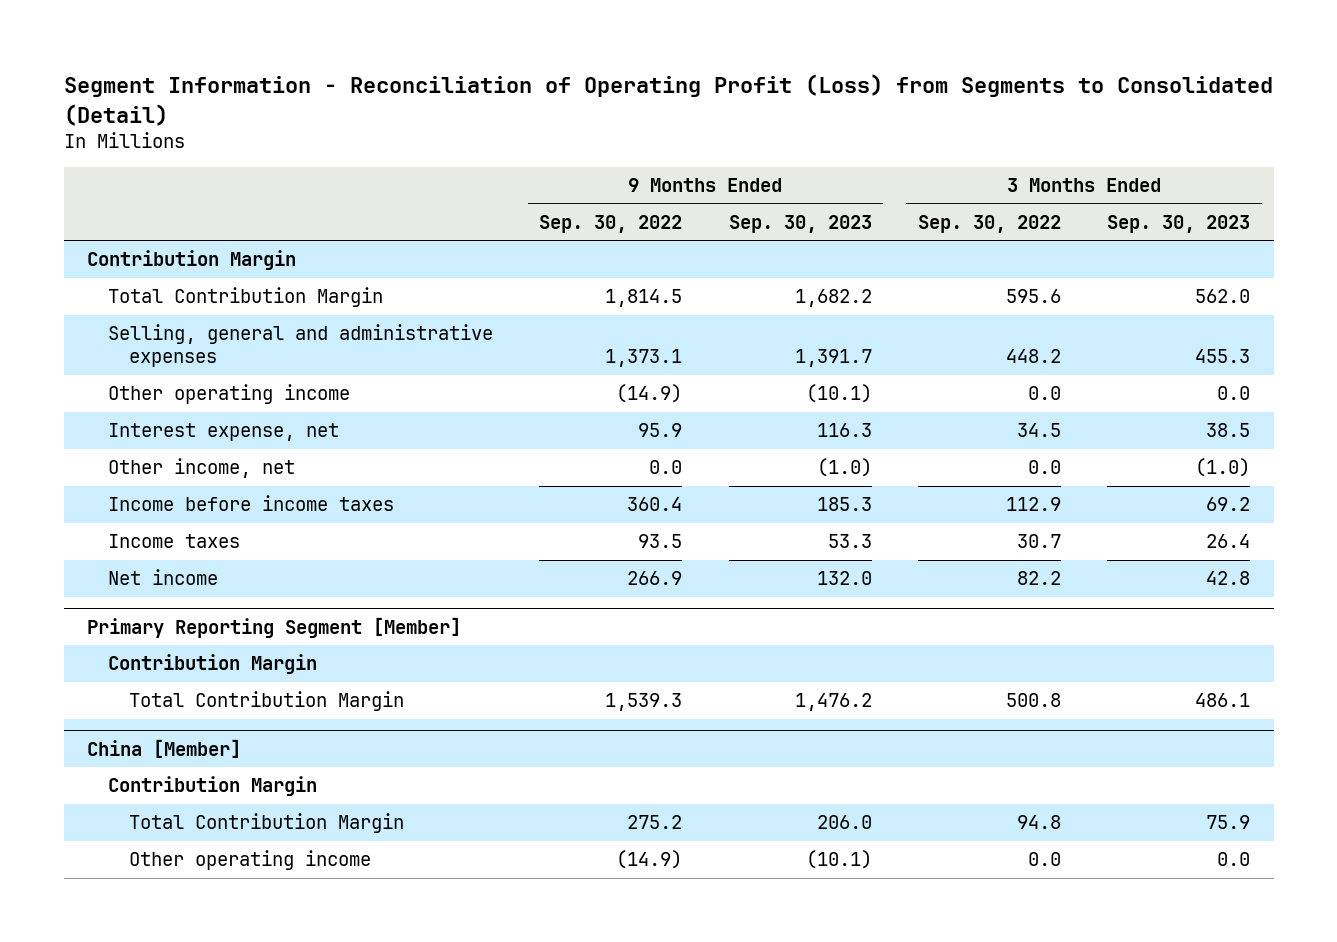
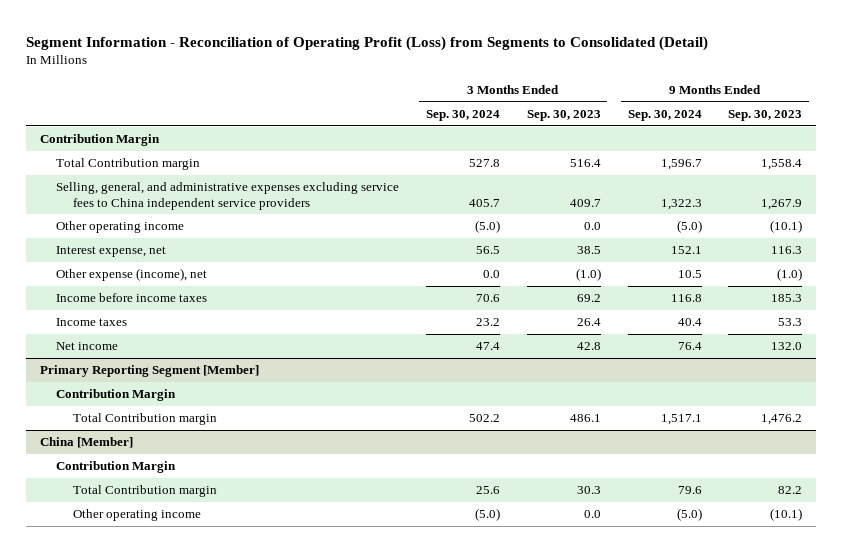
[539,215,683,234] Sep. 30, 2022 -> none
[918,215,1062,234] Sep. 30, 2022 -> none
none -> [425,109,500,121] Sep. 30, 2024
none -> [627,109,702,121] Sep. 30, 2024
[107,324,493,368] Selling, general and administrative expenses -> none
[107,287,383,308] Total Contribution Margin -> [56,158,201,171] Total Contribution margin
[794,289,872,308] 1,682.2 -> [761,159,803,171] 1,558.4
[1195,289,1251,304] 562.0 -> [569,159,601,168] 516.4
none -> [56,182,400,210] Selling, general, and administrative expenses excluding service fees to China independent service providers
[107,458,295,479] Other income, net -> [56,268,208,282] Other expense (income), net
[128,691,404,712] Total Contribution Margin -> [72,413,217,426] Total Contribution margin
[128,813,404,834] Total Contribution Margin -> [72,485,217,498] Total Contribution margin
[816,815,872,830] 206.0 -> [778,486,803,495] 82.2
[1206,815,1251,830] 75.9 -> [576,486,601,495] 30.3

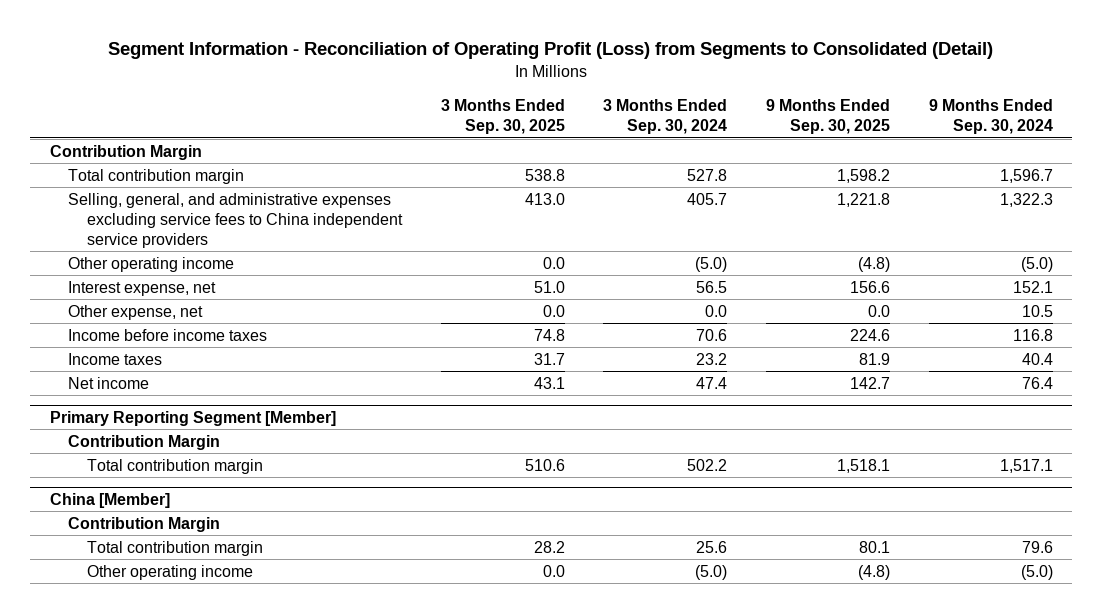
[526,109,601,121] Sep. 30, 2023 -> none
[728,109,803,121] Sep. 30, 2023 -> none
none -> [440,99,565,135] 3 Months Ended Sep. 30, 2025
none -> [766,99,891,135] 9 Months Ended Sep. 30, 2025
[56,158,201,171] Total Contribution margin -> [68,168,245,184] Total contribution margin
[56,268,208,282] Other expense (income), net -> [68,304,204,320] Other expense, net
[72,413,217,426] Total Contribution margin -> [86,458,263,474] Total contribution margin
[72,485,217,498] Total Contribution margin -> [86,540,263,556] Total contribution margin

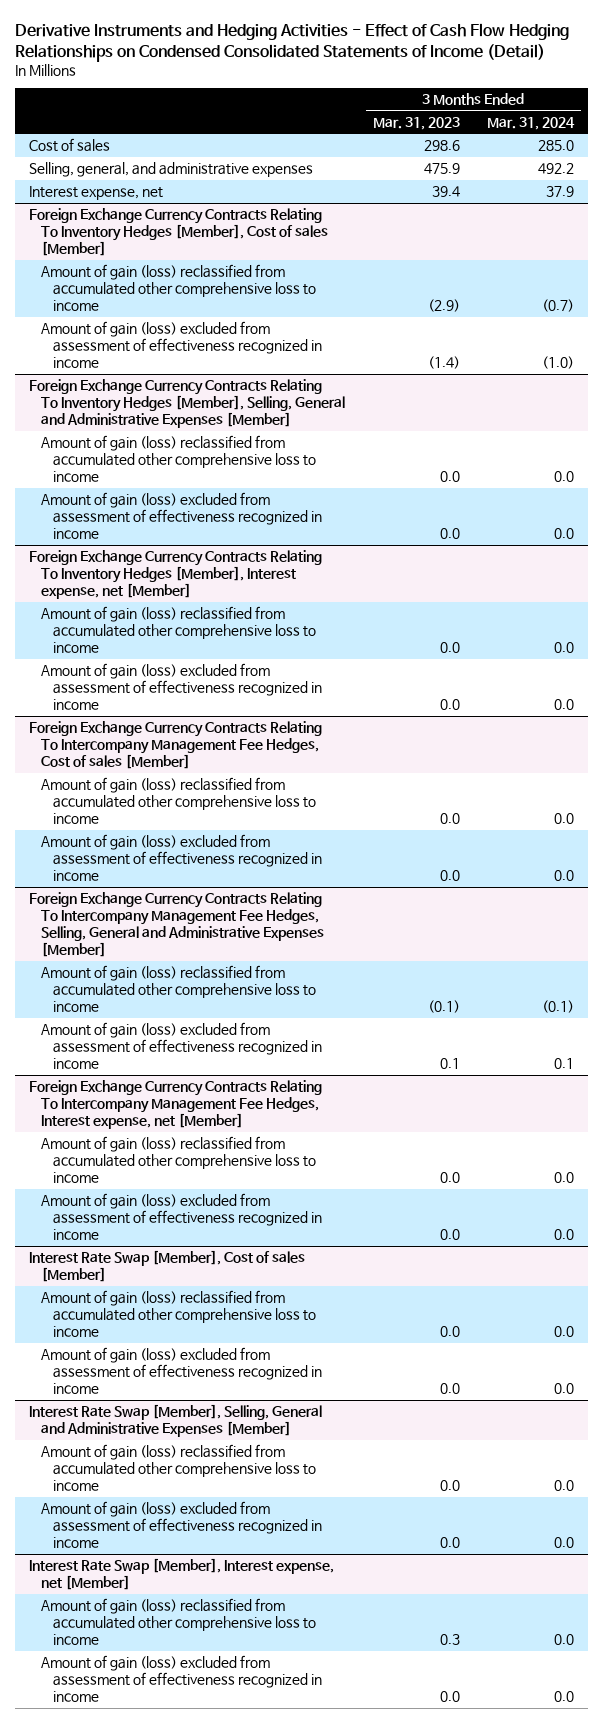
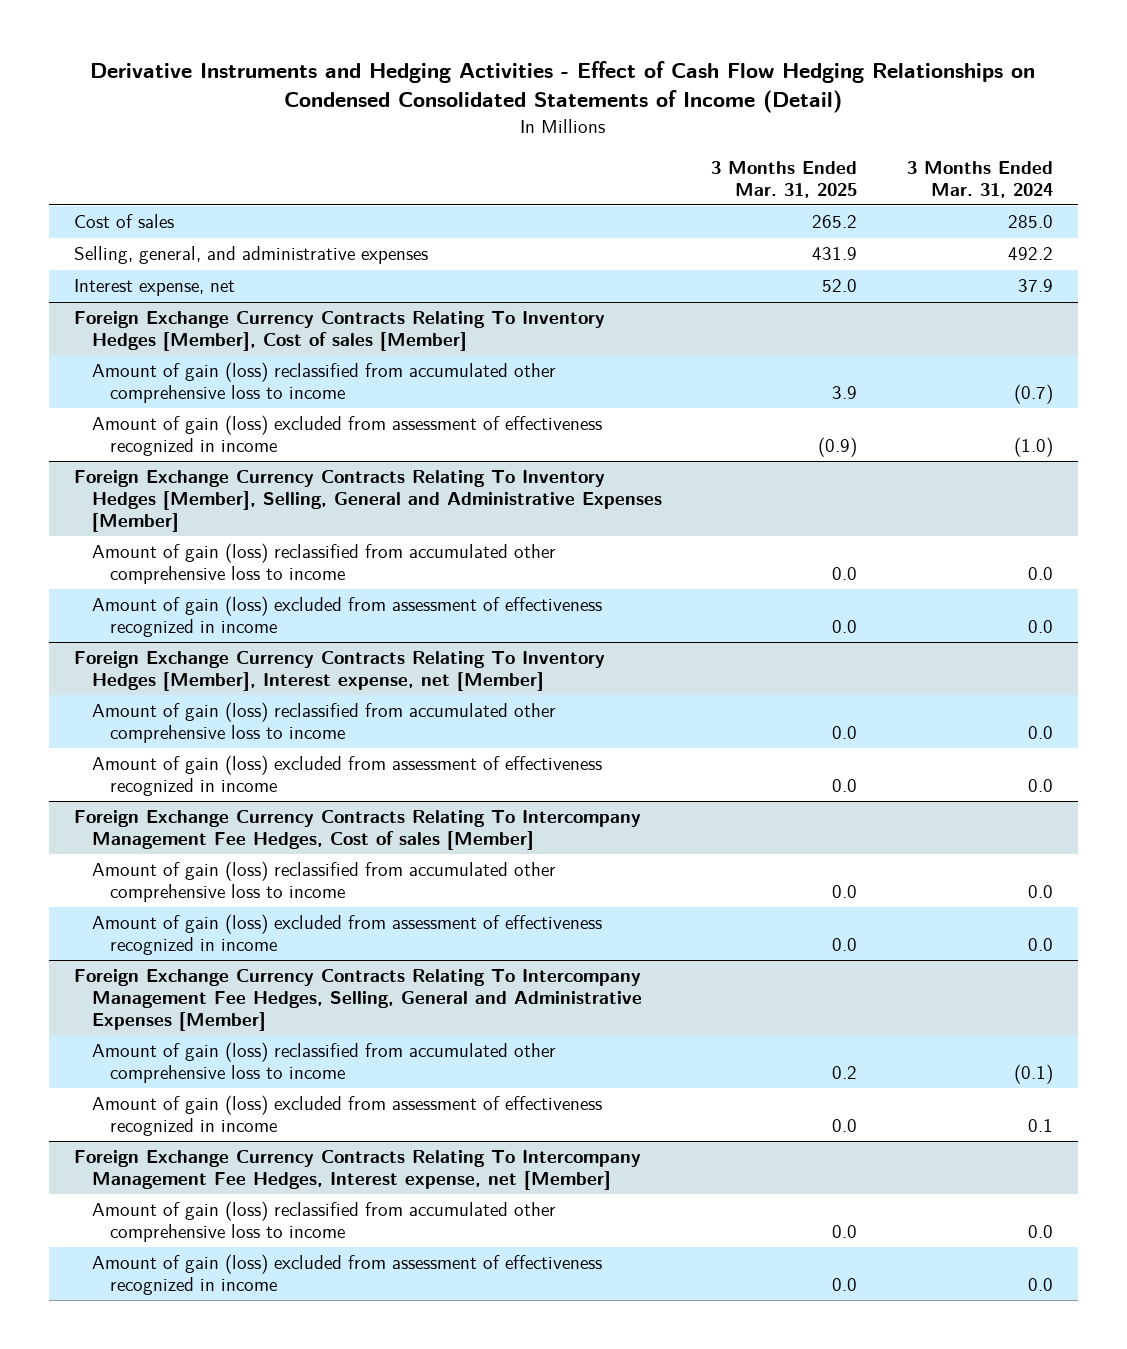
[372,116,460,130] Mar. 31, 2023 -> none
none -> [711,160,858,198] 3 Months Ended Mar. 31, 2025
[29,1250,306,1283] Interest Rate Swap [Member], Cost of sales [Member] -> none
[41,1290,316,1338] Amount of gain (loss) reclassified from accumulated other comprehensive loss to income -> none
[41,1347,322,1395] Amount of gain (loss) excluded from assessment of effectiveness recognized in income -> none
[29,1404,323,1438] Interest Rate Swap [Member], Selling, General and Administrative Expenses [Member] -> none
[41,1444,316,1492] Amount of gain (loss) reclassified from accumulated other comprehensive loss to income -> none
[41,1501,322,1549] Amount of gain (loss) excluded from assessment of effectiveness recognized in income -> none
[29,1558,335,1591] Interest Rate Swap [Member], Interest expense, net [Member] -> none
[41,1598,316,1646] Amount of gain (loss) reclassified from accumulated other comprehensive loss to income -> none
[41,1655,322,1703] Amount of gain (loss) excluded from assessment of effectiveness recognized in income -> none

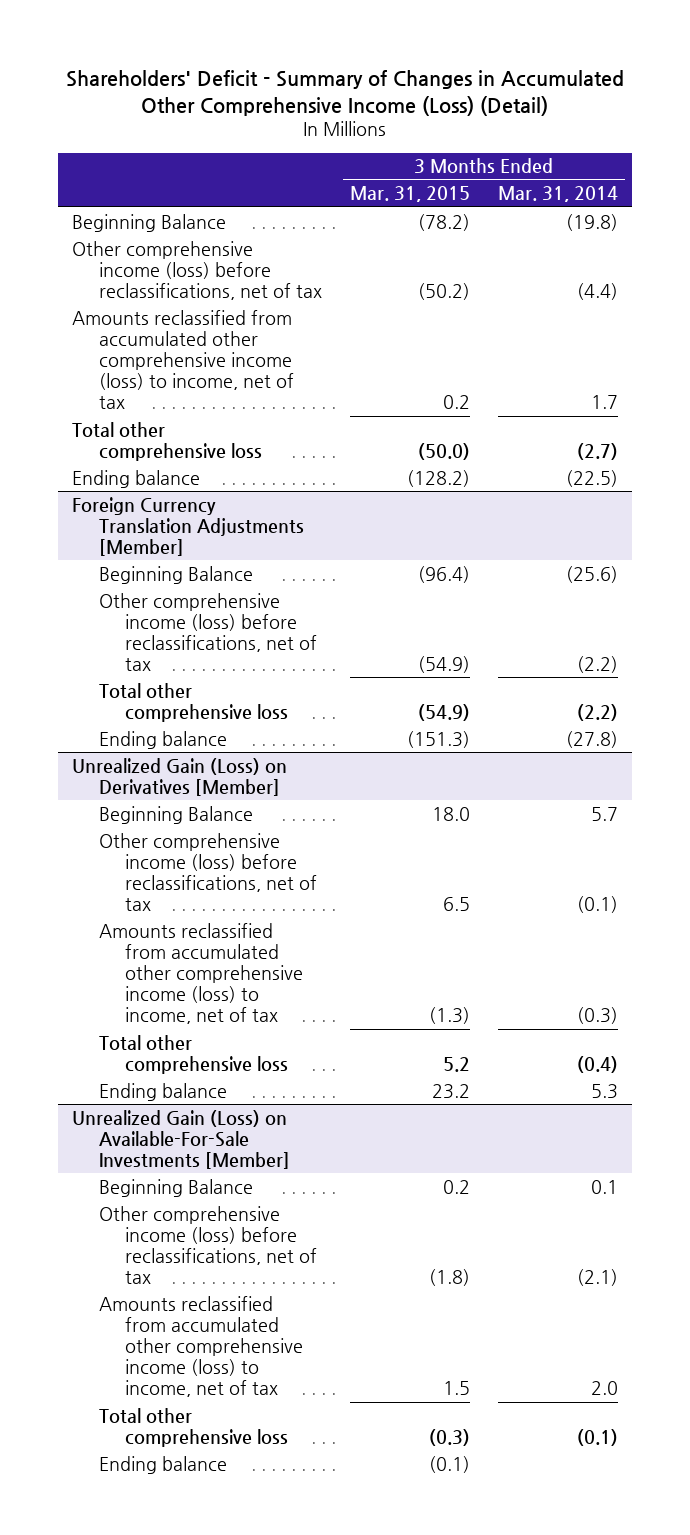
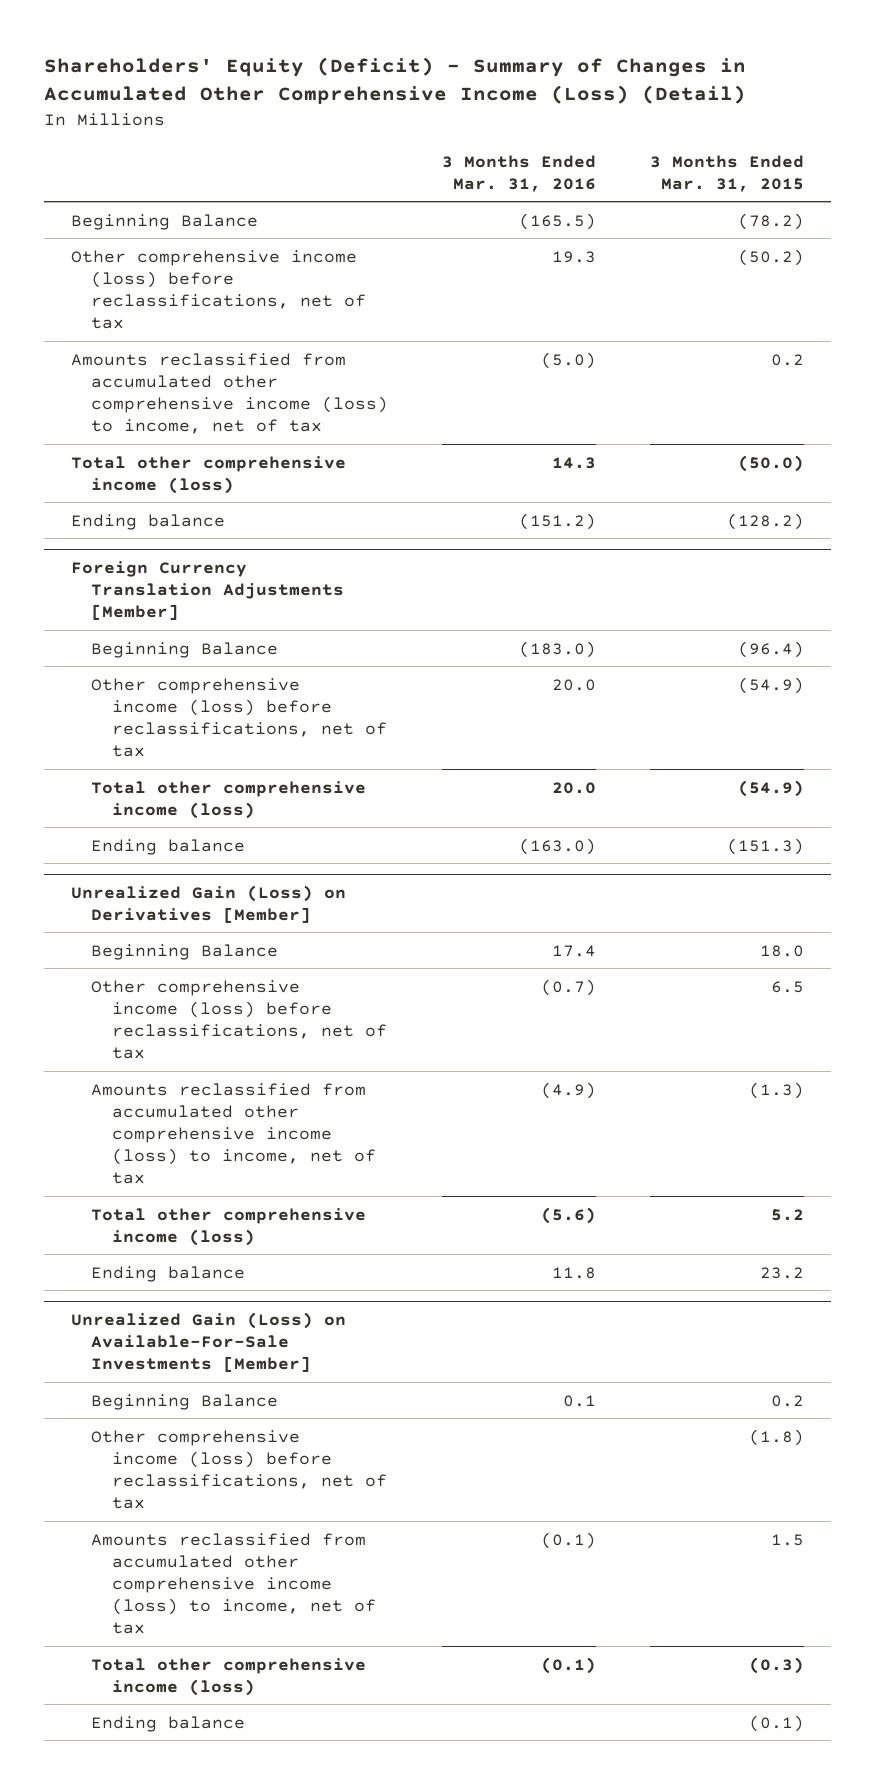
[66,70,625,116] Shareholders' Deficit - Summary of Changes in Accumulated Other Comprehensive Income (Loss) (Detail) -> [43,57,746,105] Shareholders' Equity (Deficit) - Summary of Changes in Accumulated Other Comprehensive Income (Loss) (Detail)
[497,186,618,203] Mar. 31, 2014 -> none
none -> [442,154,597,192] 3 Months Ended Mar. 31, 2016
[72,421,262,461] Total other comprehensive loss -> [70,455,346,494] Total other comprehensive income (loss)
[98,682,289,722] Total other comprehensive loss -> [91,780,367,819] Total other comprehensive income (loss)
[98,1034,289,1074] Total other comprehensive loss -> [91,1207,367,1246] Total other comprehensive income (loss)
[98,1407,289,1447] Total other comprehensive loss -> [91,1657,367,1696] Total other comprehensive income (loss)

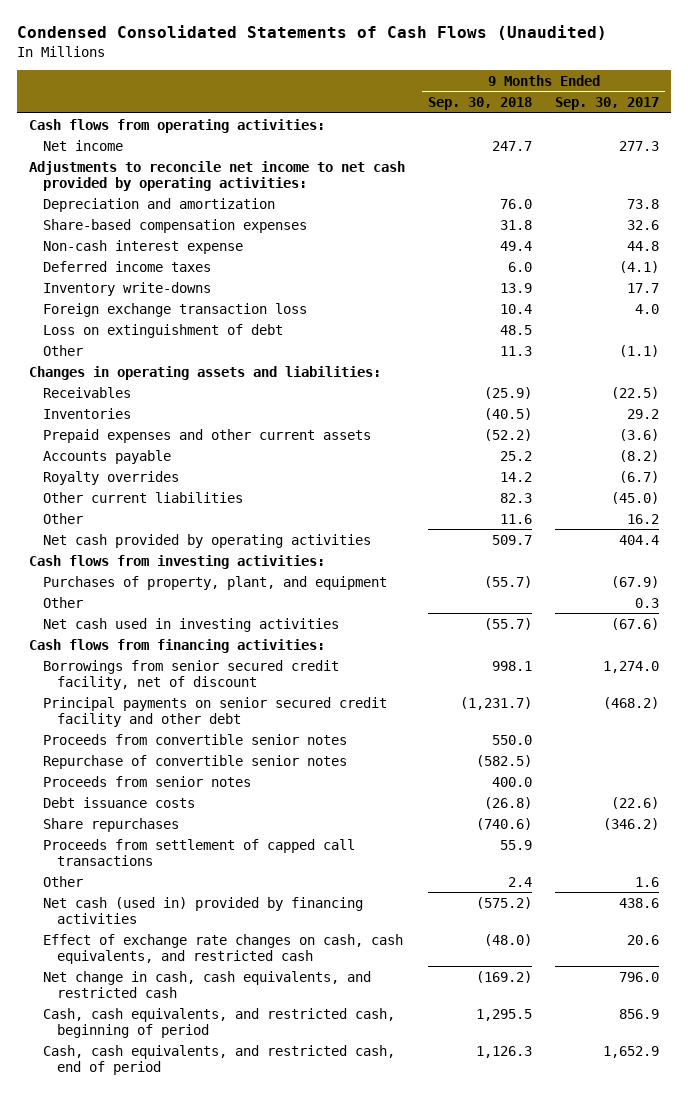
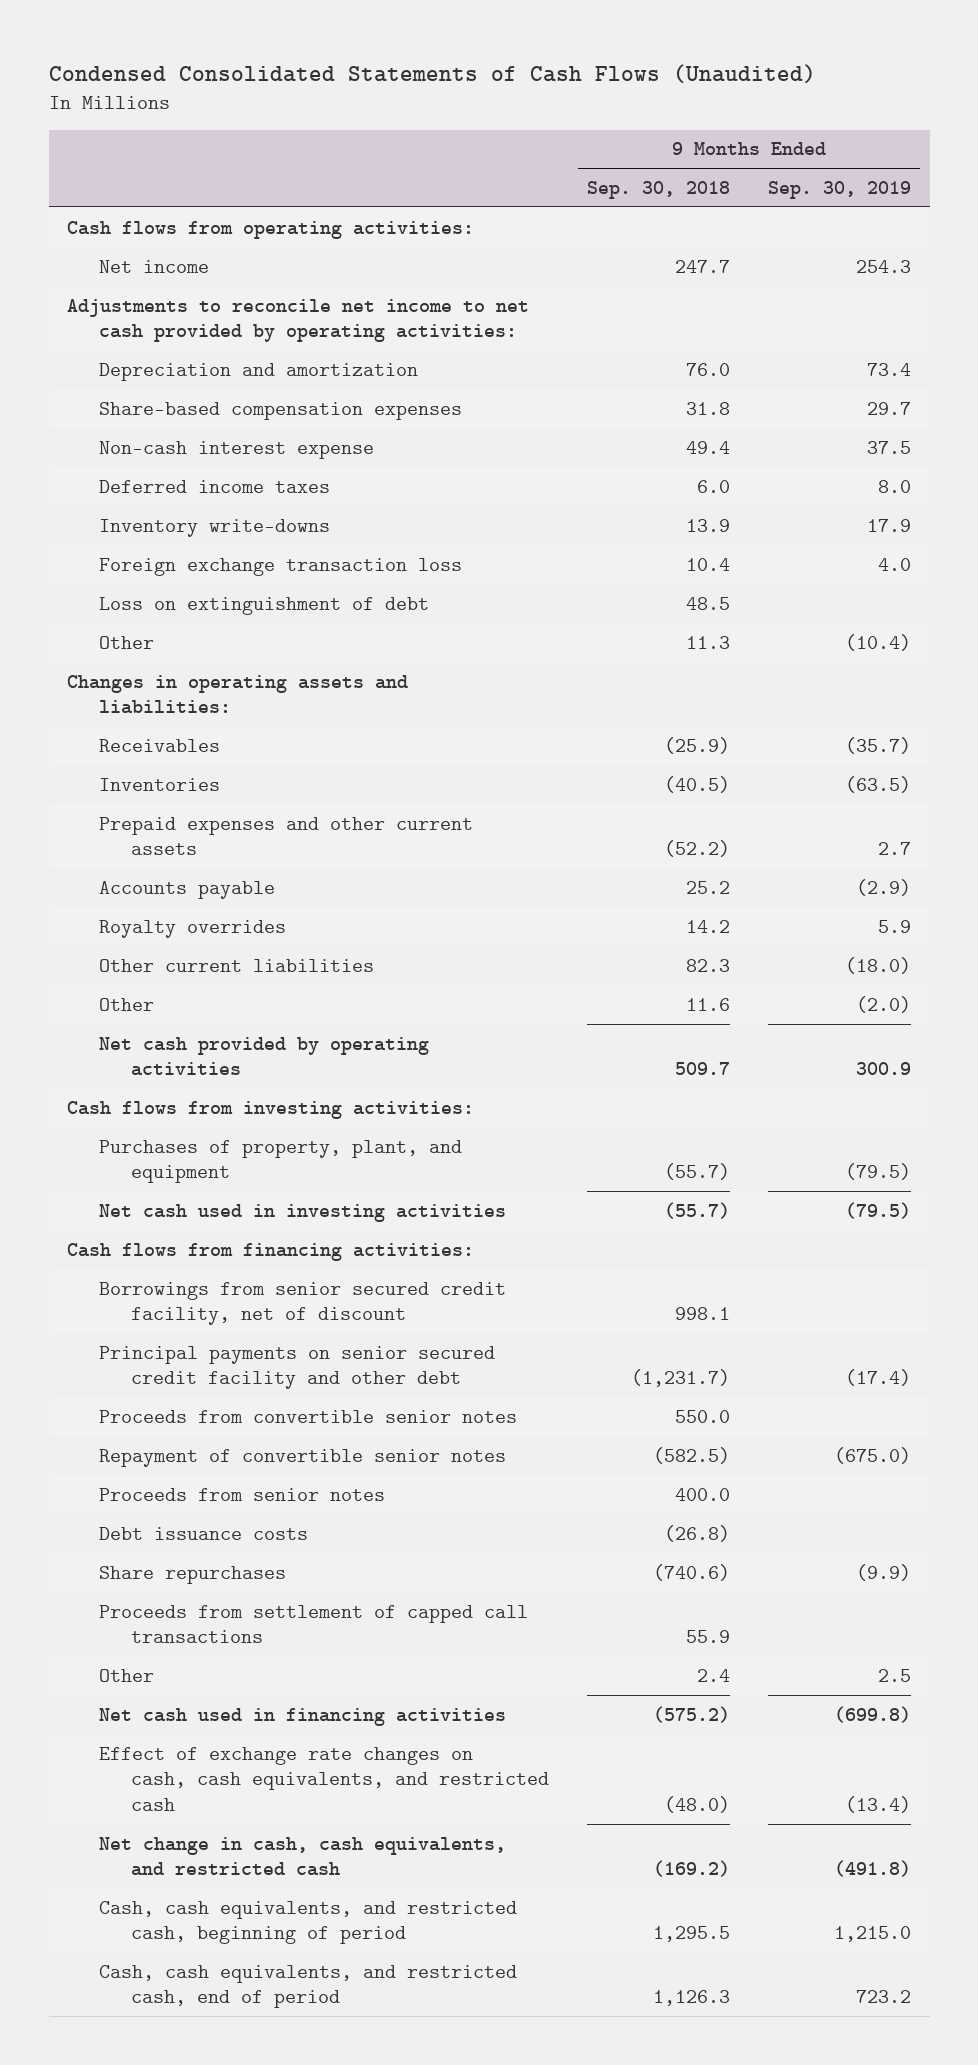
[555,97,660,111] Sep. 30, 2017 -> none
none -> [767,180,911,199] Sep. 30, 2019
[42,596,83,608] Other -> none
[42,754,347,769] Repurchase of convertible senior notes -> [99,1448,507,1467] Repayment of convertible senior notes
[42,896,363,924] Net cash (used in) provided by financing activities -> [99,1707,507,1726] Net cash used in financing activities

